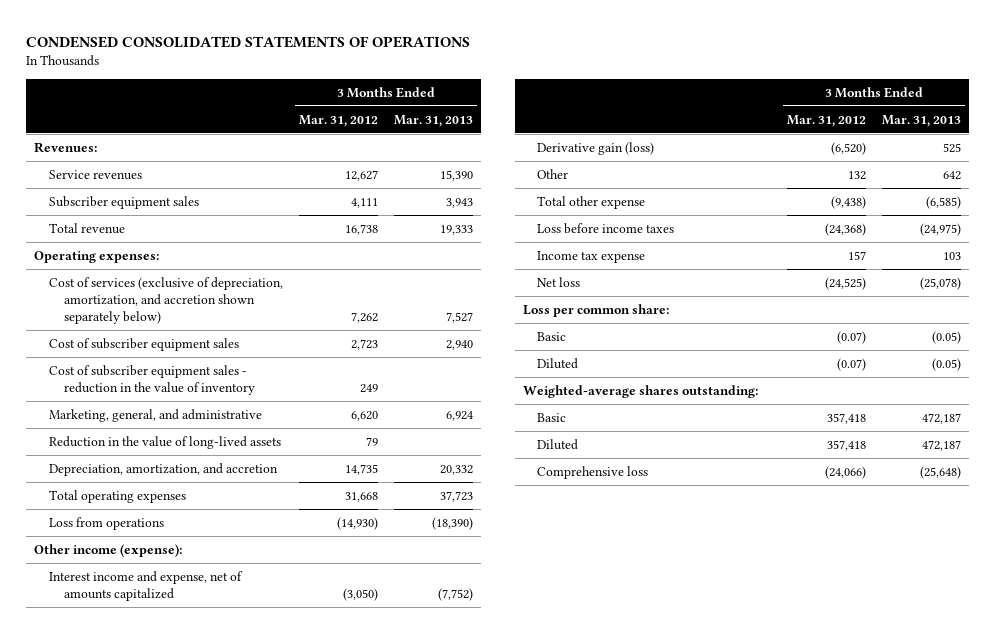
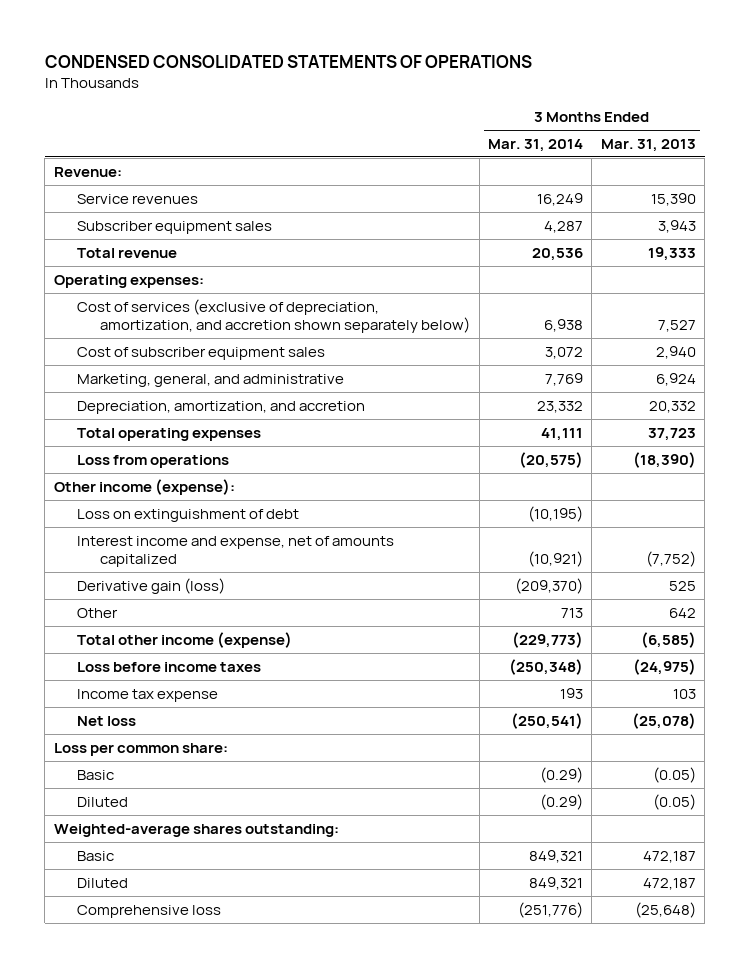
[298,114,378,127] Mar. 31, 2012 -> none
none -> [488,138,584,152] Mar. 31, 2014
[34,141,98,153] Revenues: -> [53,166,122,177] Revenue:
[48,364,255,395] Cost of subscriber equipment sales - reduction in the value of inventory -> none
[48,435,281,449] Reduction in the value of long-lived assets -> none
none -> [77,508,300,522] Loss on extinguishment of debt
[537,195,646,209] Total other expense -> [77,631,293,648] Total other income (expense)

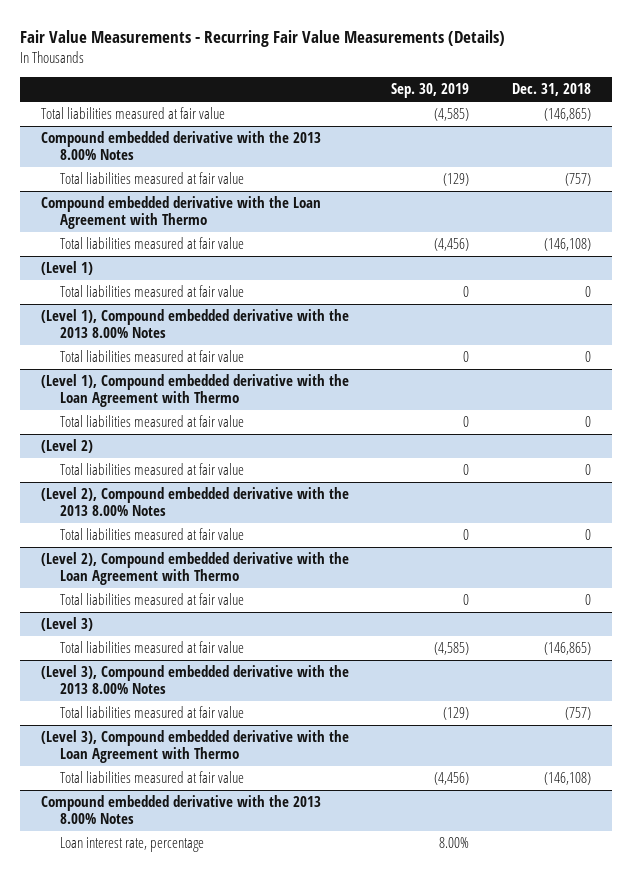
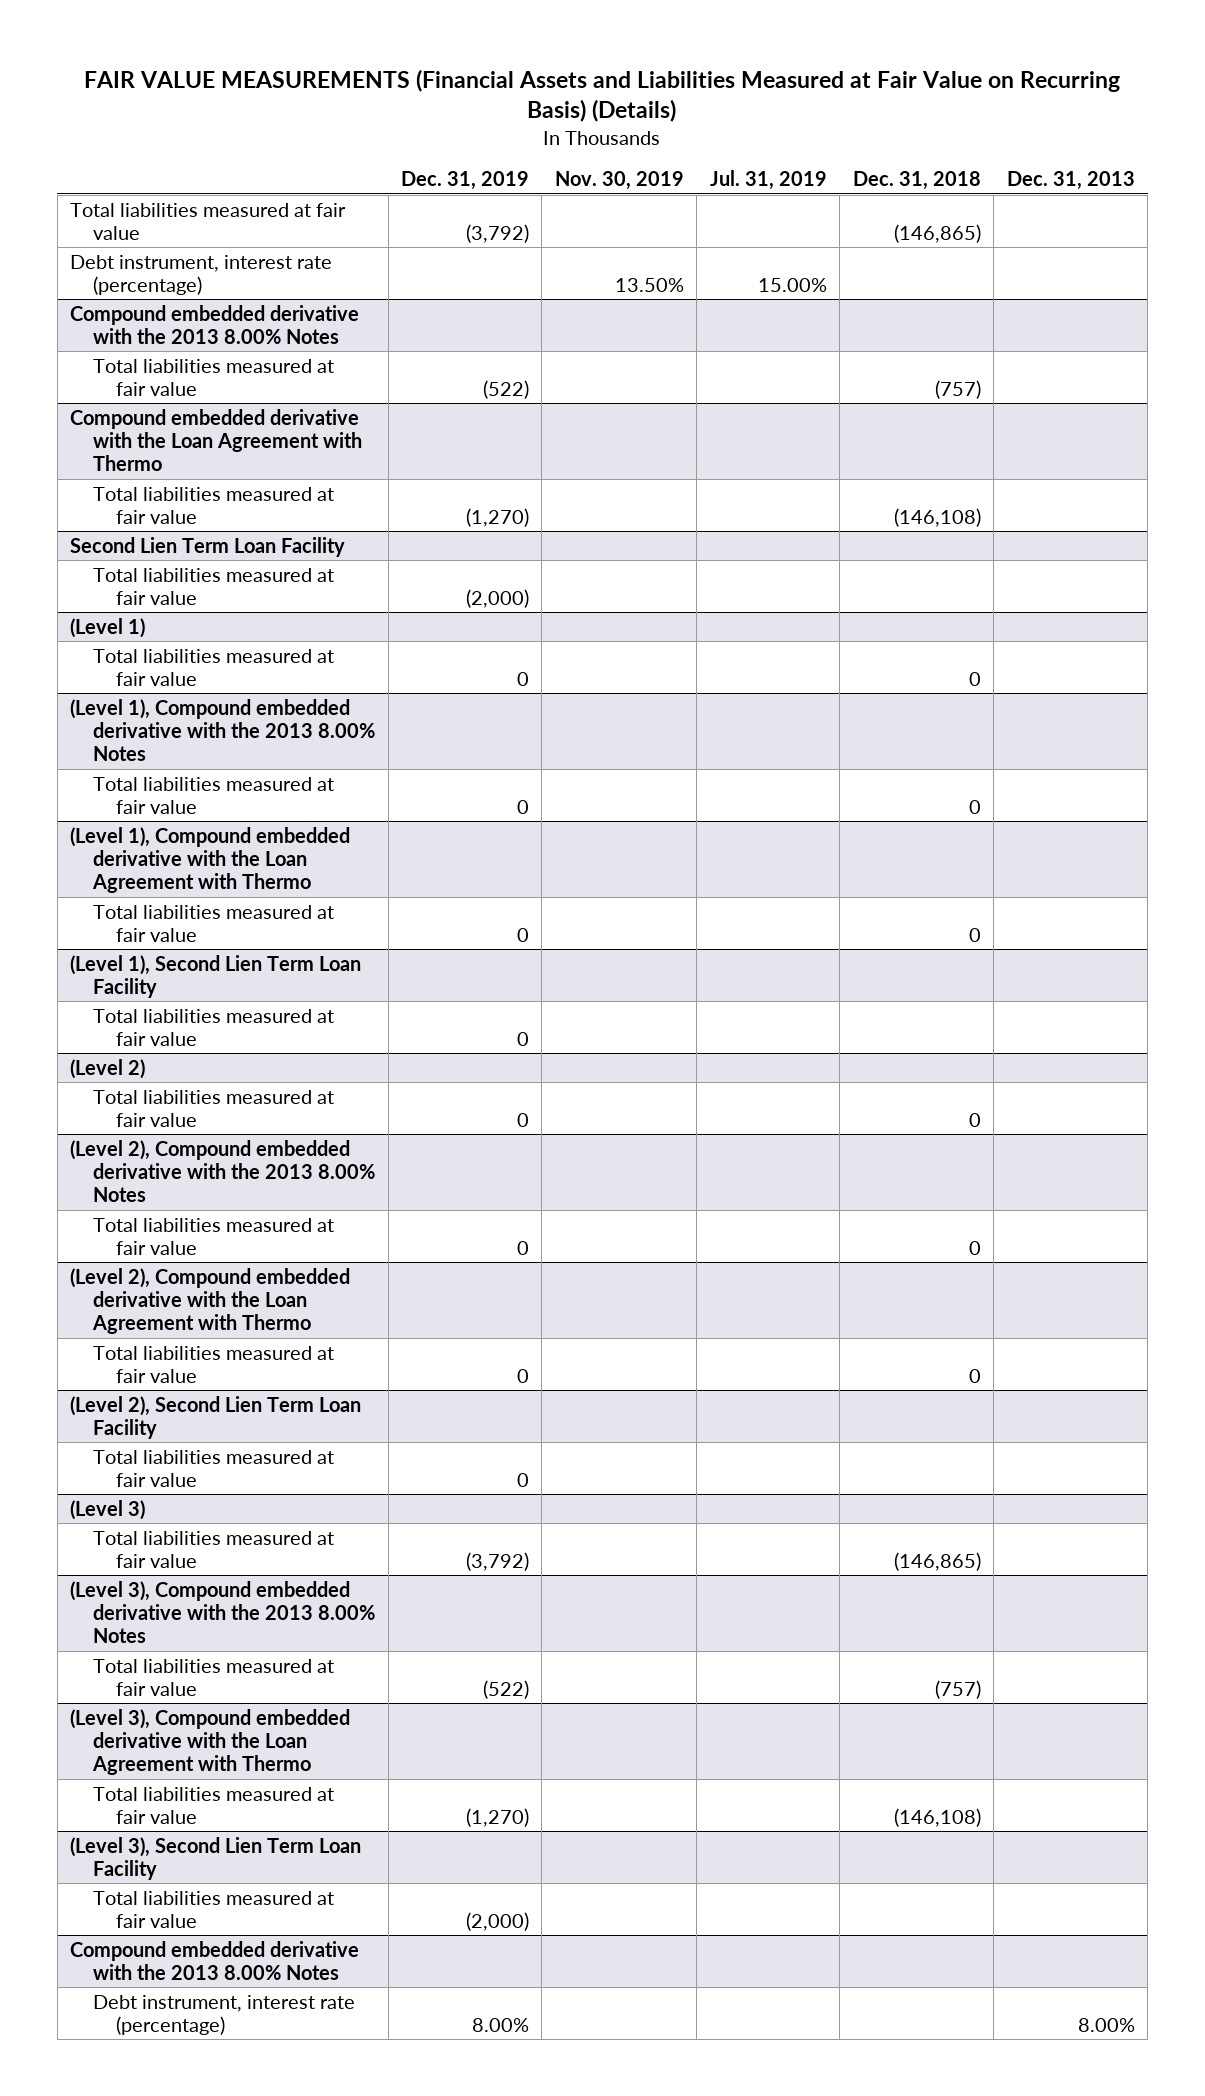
[19,29,505,47] Fair Value Measurements - Recurring Fair Value Measurements (Details) -> [84,68,1121,123] FAIR VALUE MEASUREMENTS (Financial Assets and Liabilities Measured at Fair Value on Recurring Basis) (Details)
[391,83,470,99] Sep. 30, 2019 -> none
none -> [401,171,530,191] Dec. 31, 2019
none -> [554,171,684,191] Nov. 30, 2019
none -> [709,170,827,191] Jul. 31, 2019
none -> [1006,171,1135,191] Dec. 31, 2013
none -> [70,254,333,295] Debt instrument, interest rate (percentage)
none -> [70,536,346,557] Second Lien Term Loan Facility
none -> [93,567,335,605] Total liabilities measured at fair value
none -> [70,954,362,998] (Level 1), Second Lien Term Loan Facility
none -> [93,1008,335,1046] Total liabilities measured at fair value
none -> [70,1395,362,1439] (Level 2), Second Lien Term Loan Facility
none -> [93,1449,335,1487] Total liabilities measured at fair value
none -> [70,1836,362,1880] (Level 3), Second Lien Term Loan Facility
none -> [93,1890,335,1928] Total liabilities measured at fair value
[59,837,204,853] Loan interest rate, percentage -> [93,1994,356,2035] Debt instrument, interest rate (percentage)

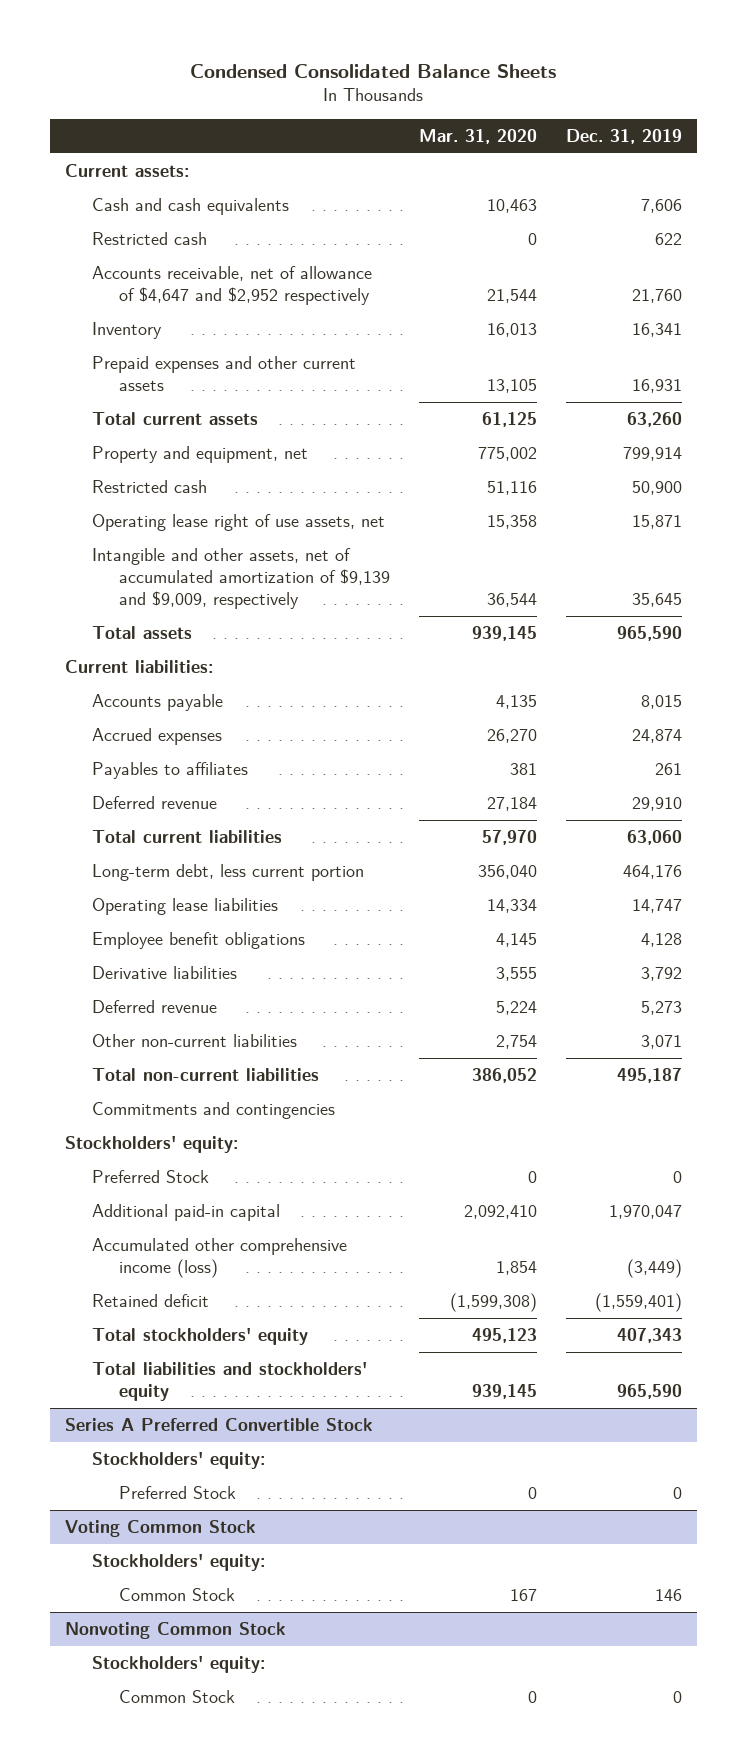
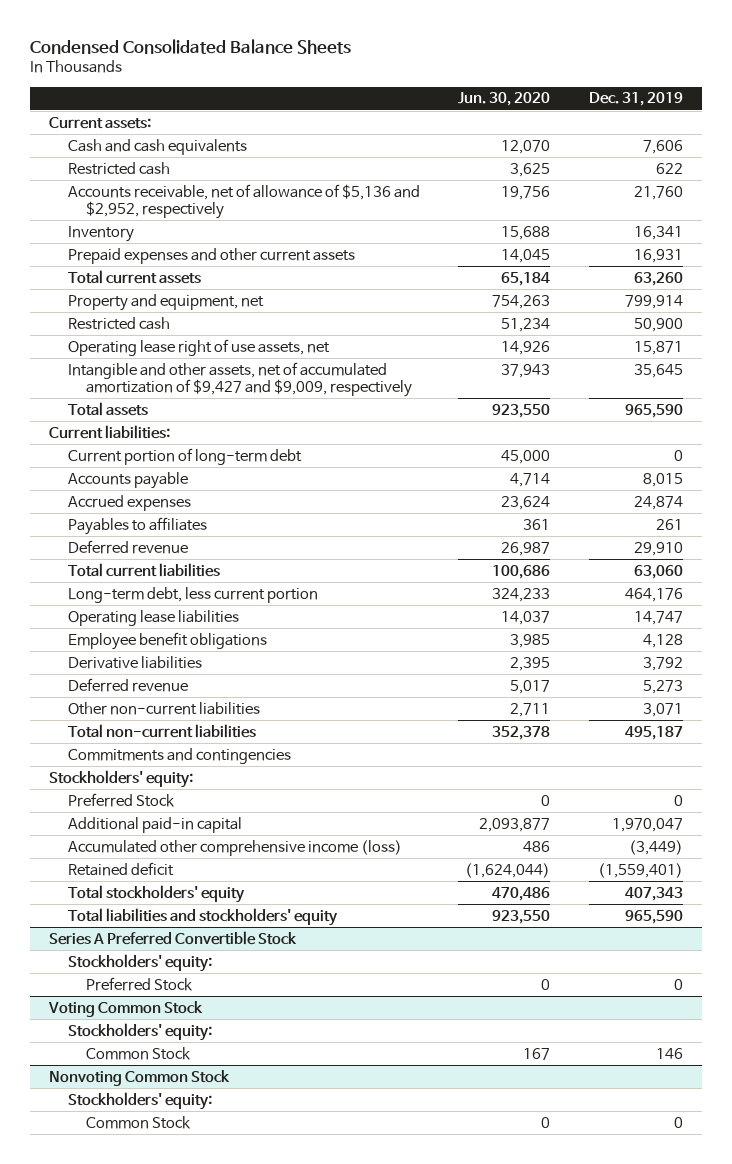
[418,128,537,144] Mar. 31, 2020 -> none
none -> [458,92,551,107] Jun. 30, 2020
[91,266,372,305] Accounts receivable, net of allowance of $4,647 and $2,952 respectively -> [67,183,420,220] Accounts receivable, net of allowance of $5,136 and $2,952, respectively
[91,548,390,609] Intangible and other assets, net of accumulated amortization of $9,139 and $9,009, respectively -> [67,361,413,398] Intangible and other assets, net of accumulated amortization of $9,427 and $9,009, respectively
none -> [67,447,302,465] Current portion of long-term debt

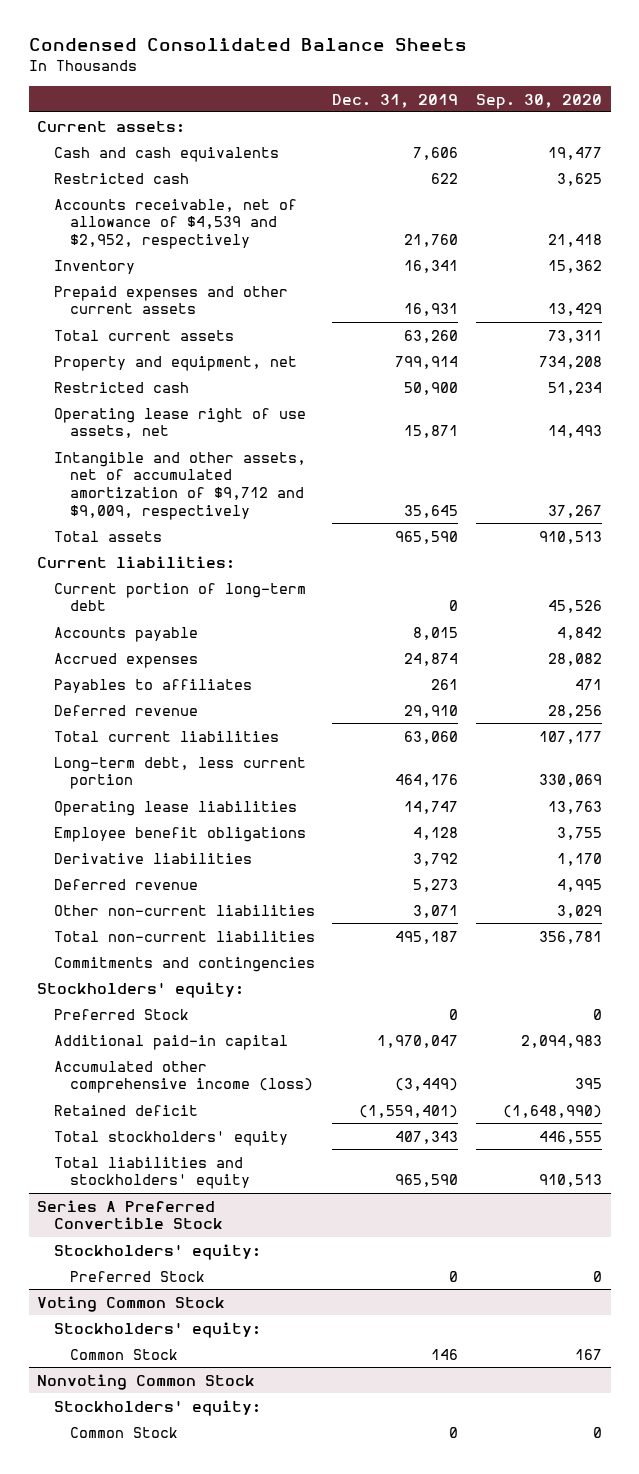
[458,92,551,107] Jun. 30, 2020 -> none
none -> [476,93,603,109] Sep. 30, 2020
[67,183,420,220] Accounts receivable, net of allowance of $5,136 and $2,952, respectively -> [53,198,297,250] Accounts receivable, net of allowance of $4,539 and $2,952, respectively
[67,361,413,398] Intangible and other assets, net of accumulated amortization of $9,427 and $9,009, respectively -> [53,451,306,520] Intangible and other assets, net of accumulated amortization of $9,712 and $9,009, respectively

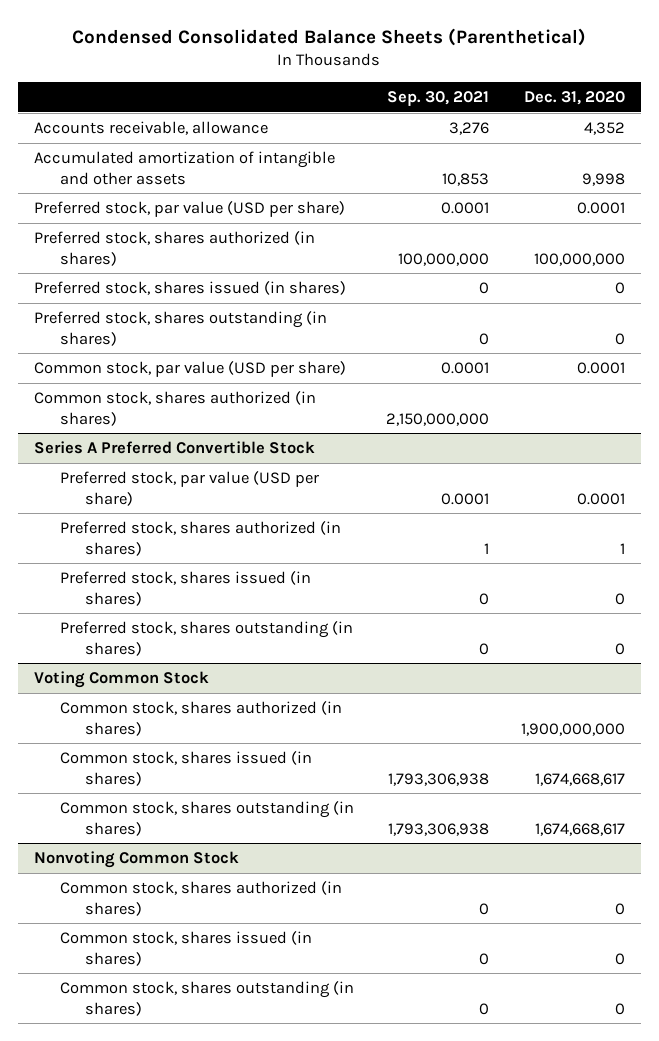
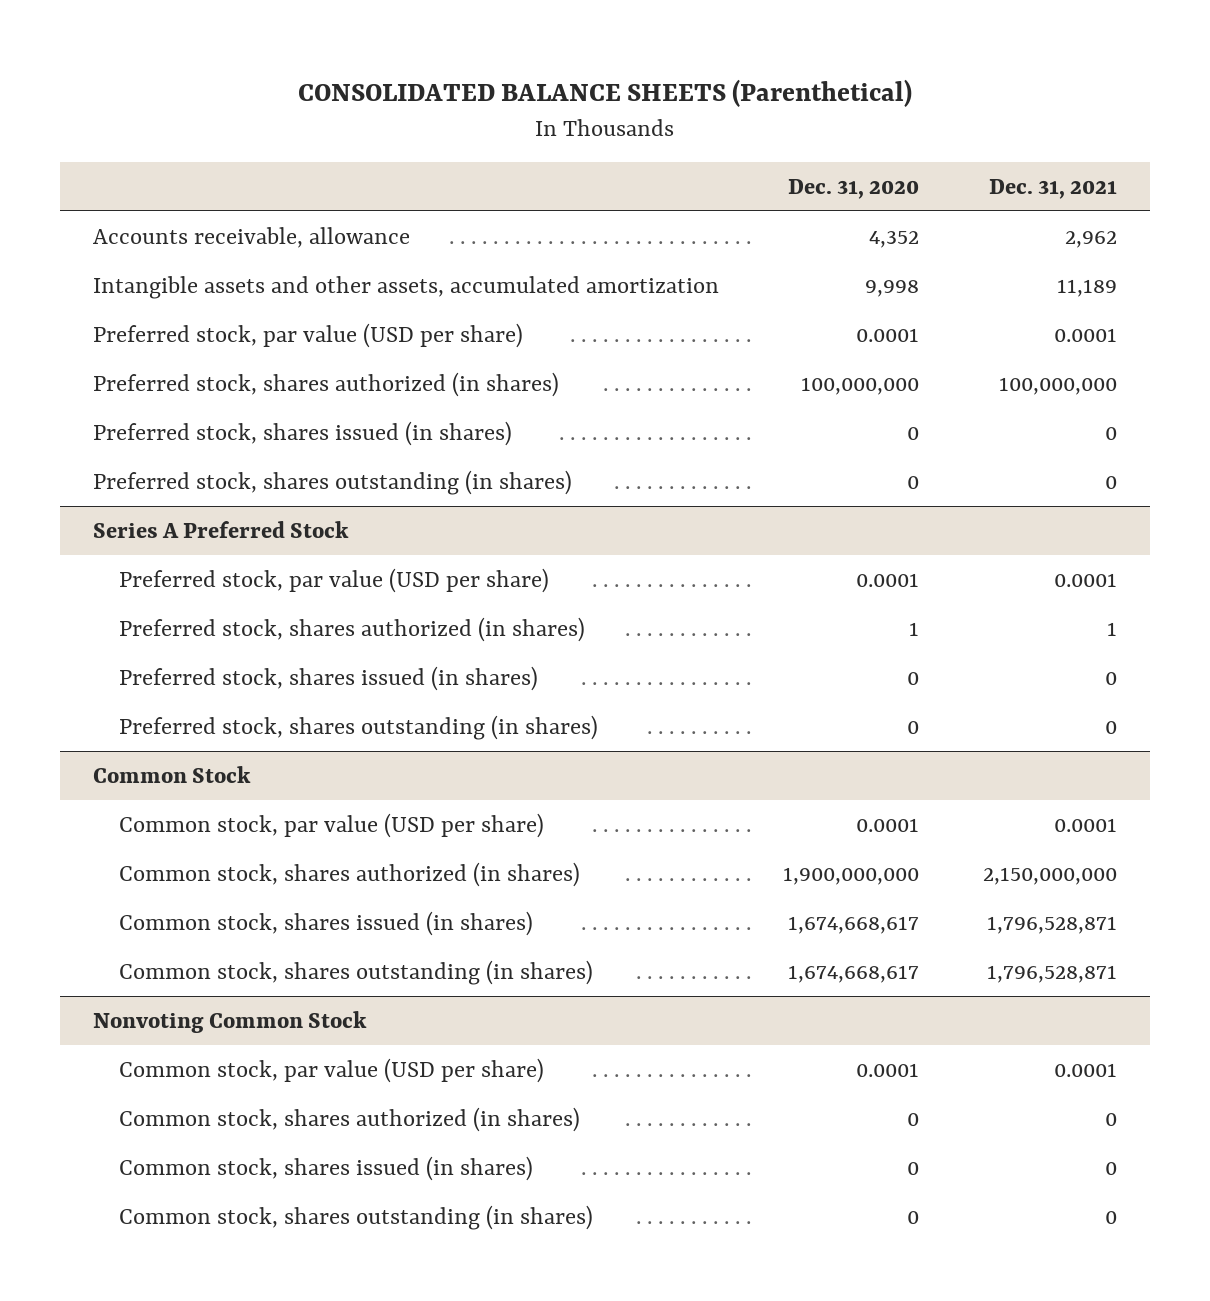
[72,28,587,47] Condensed Consolidated Balance Sheets (Parenthetical) -> [298,78,913,107] CONSOLIDATED BALANCE SHEETS (Parenthetical)
[386,90,489,106] Sep. 30, 2021 -> none
none -> [989,178,1118,199] Dec. 31, 2021
[34,151,336,185] Accumulated amortization of intangible and other assets -> [92,276,719,300] Intangible assets and other assets, accumulated amortization
[34,361,347,378] Common stock, par value (USD per share) -> none
[34,391,317,426] Common stock, shares authorized (in shares) -> none
[34,441,316,455] Series A Preferred Convertible Stock -> [92,521,349,539] Series A Preferred Stock
[34,671,210,689] Voting Common Stock -> [92,766,251,784] Common Stock
none -> [119,813,545,839] Common stock, par value (USD per share)
none -> [119,1058,545,1084] Common stock, par value (USD per share)

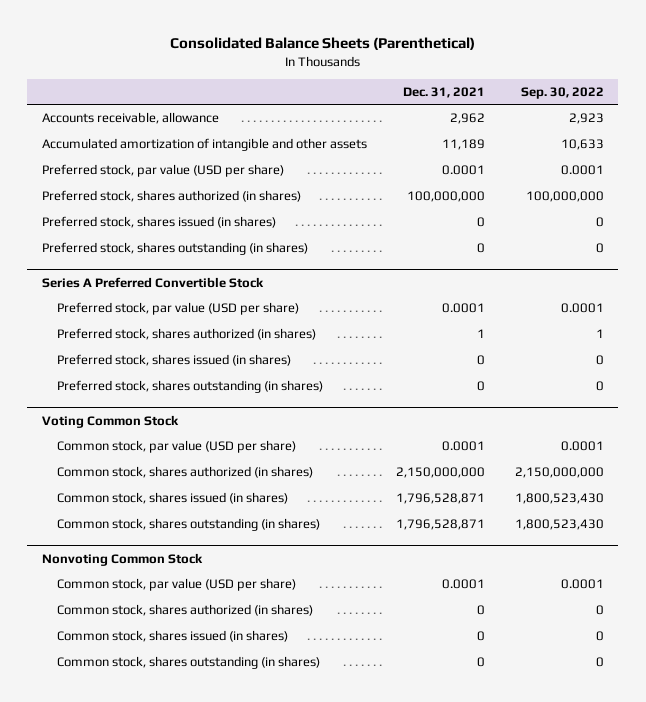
[298,78,913,107] CONSOLIDATED BALANCE SHEETS (Parenthetical) -> [169,36,475,50] Consolidated Balance Sheets (Parenthetical)
[788,178,920,199] Dec. 31, 2020 -> none
none -> [520,86,604,99] Sep. 30, 2022
[92,276,719,300] Intangible assets and other assets, accumulated amortization -> [42,138,368,152] Accumulated amortization of intangible and other assets
[92,521,349,539] Series A Preferred Stock -> [42,276,265,288] Series A Preferred Convertible Stock
[92,766,251,784] Common Stock -> [42,414,180,428] Voting Common Stock

